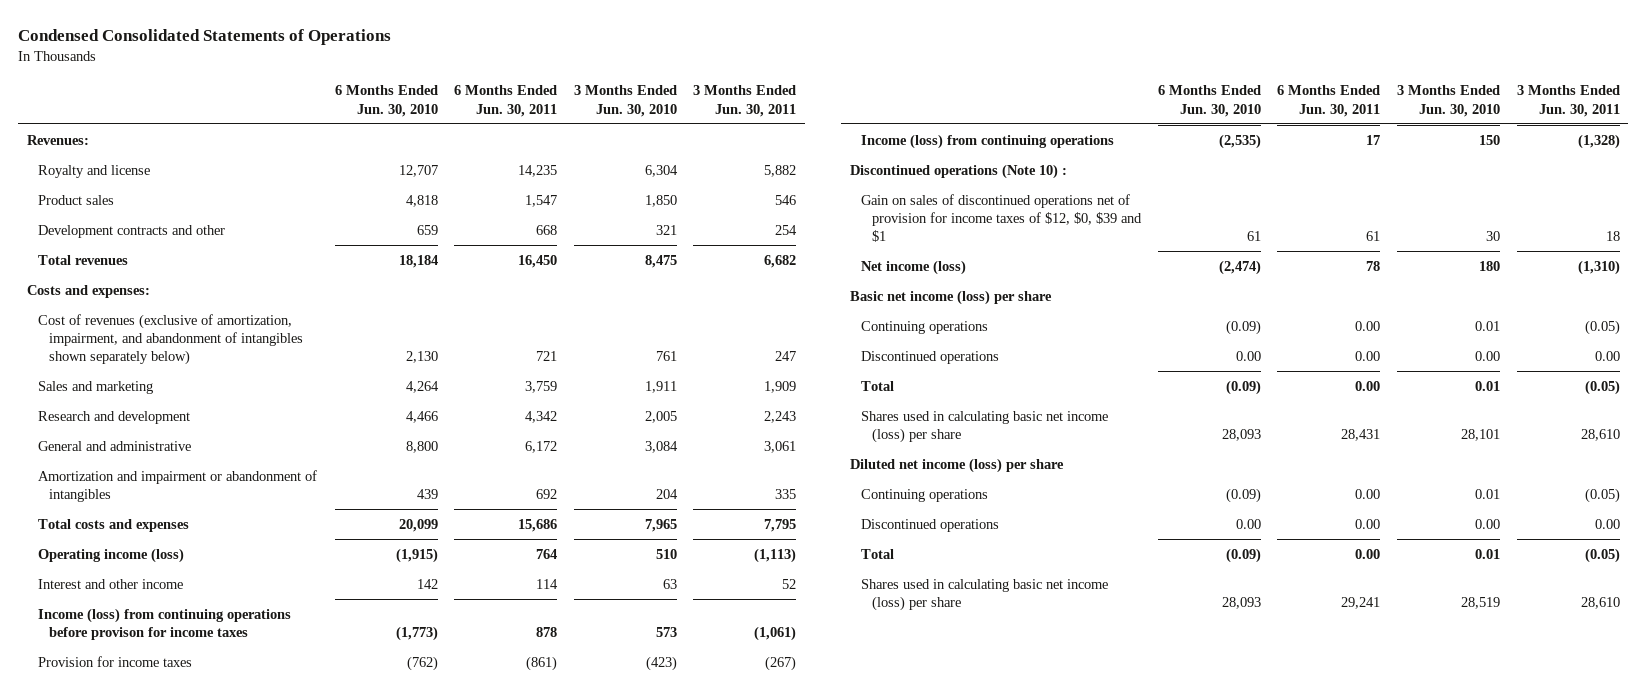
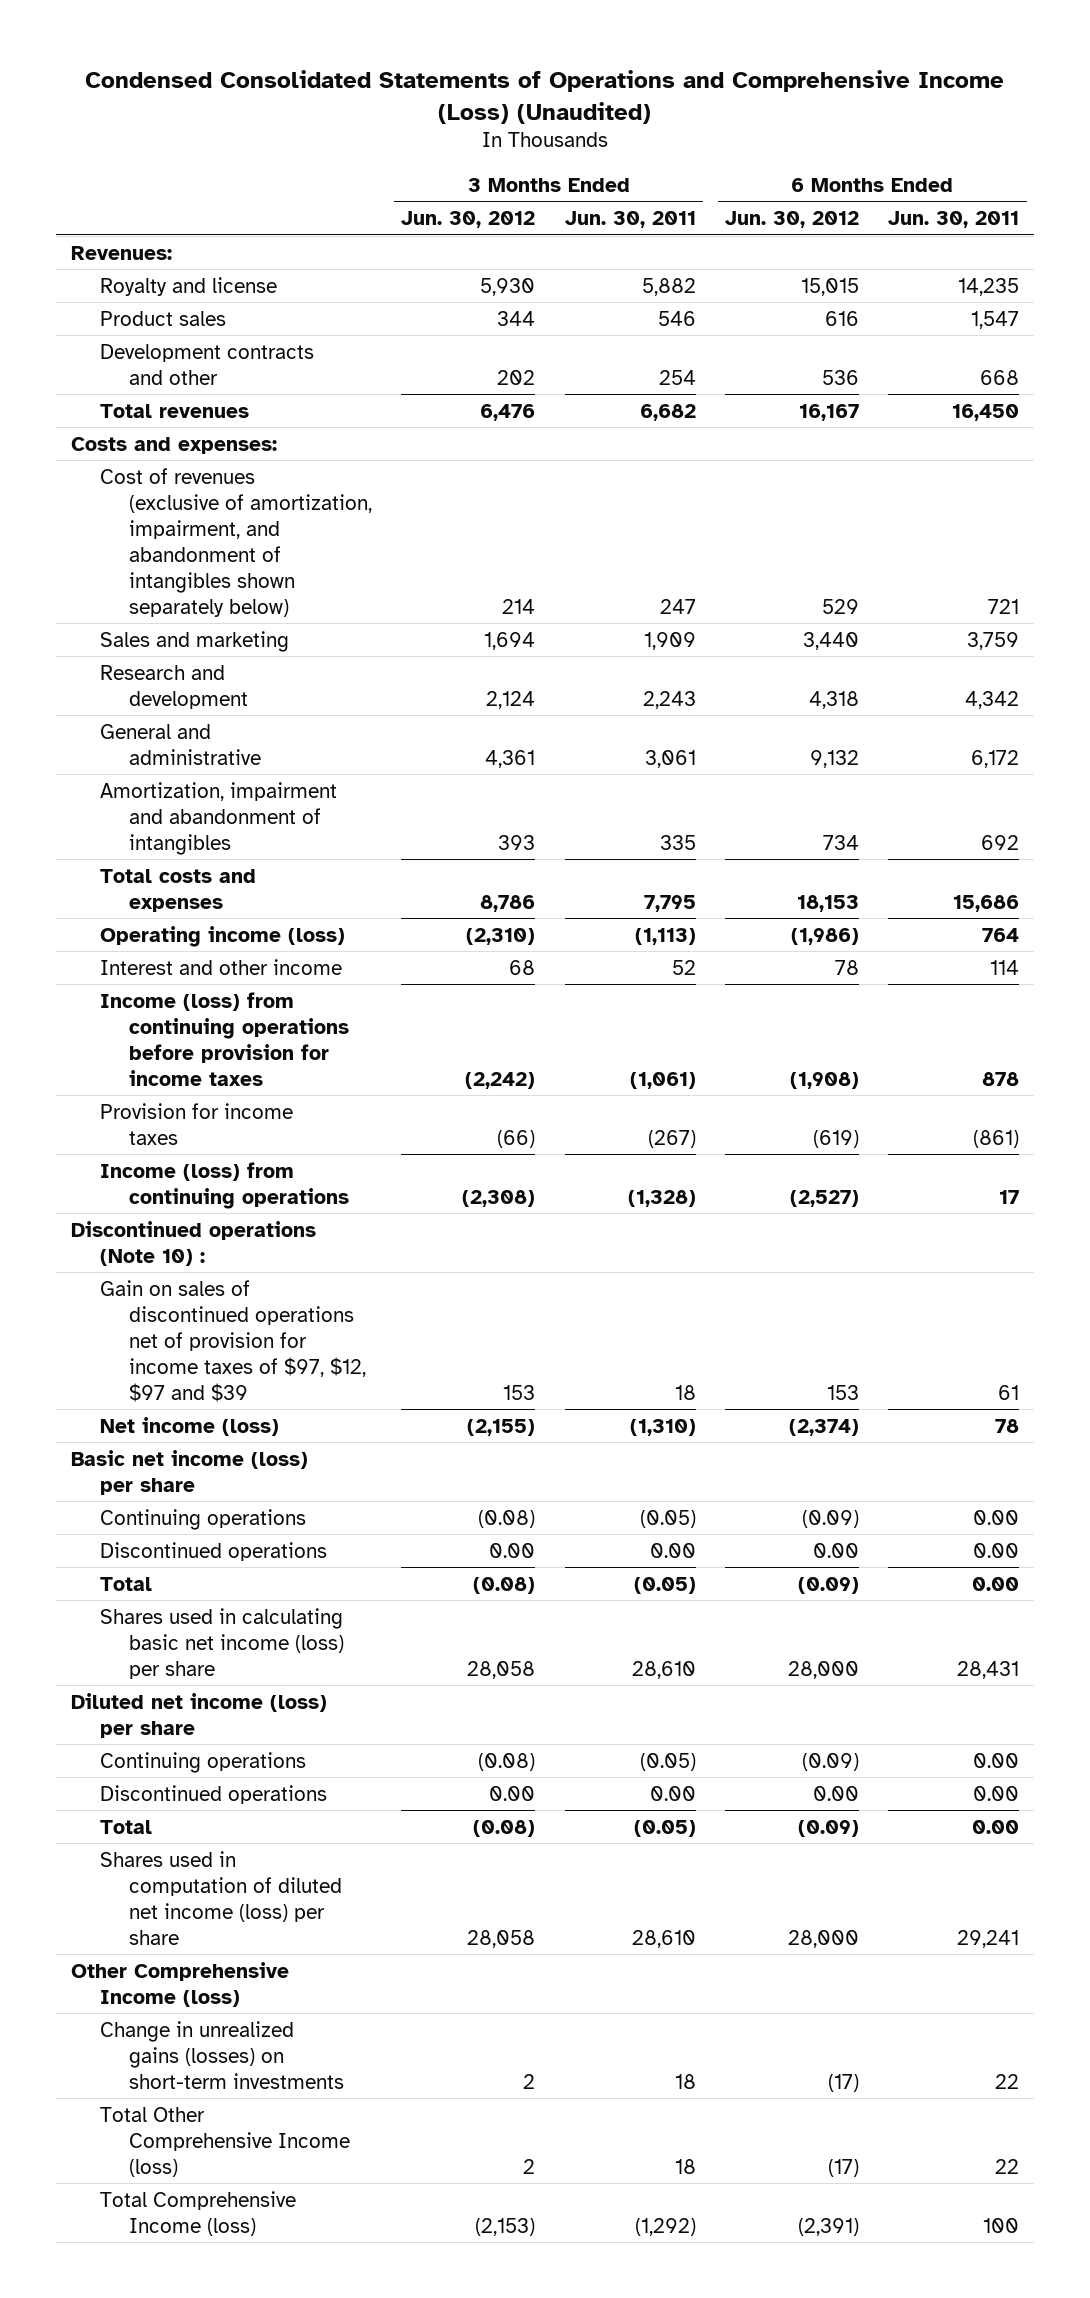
[18,29,392,46] Condensed Consolidated Statements of Operations -> [85,70,1005,124] Condensed Consolidated Statements of Operations and Comprehensive Income (Loss) (Unaudited)
[334,85,438,117] 6 Months Ended Jun. 30, 2010 -> none
[573,85,677,117] 3 Months Ended Jun. 30, 2010 -> none
none -> [401,210,536,228] Jun. 30, 2012
none -> [725,210,860,228] Jun. 30, 2012
[37,469,317,502] Amortization and impairment or abandonment of intangibles -> [99,781,337,855] Amortization, impairment and abandonment of intangibles
[37,607,291,640] Income (loss) from continuing operations before provison for income taxes -> [99,991,349,1086] Income (loss) from continuing operations before provision for income taxes
[860,193,1143,243] Gain on sales of discontinued operations net of provision for income taxes of $12, $0, $39 and $1 -> [99,1279,366,1402] Gain on sales of discontinued operations net of provision for income taxes of $97, $12, $97 and $39
[860,578,1108,611] Shares used in calculating basic net income (loss) per share -> [99,1850,342,1945] Shares used in computation of diluted net income (loss) per share
none -> [70,1961,289,2007] Other Comprehensive Income (loss)
none -> [99,2020,344,2089] Change in unrealized gains (losses) on short-term investments
none -> [99,2106,350,2177] Total Other Comprehensive Income (loss)
none -> [99,2190,296,2236] Total Comprehensive Income (loss)

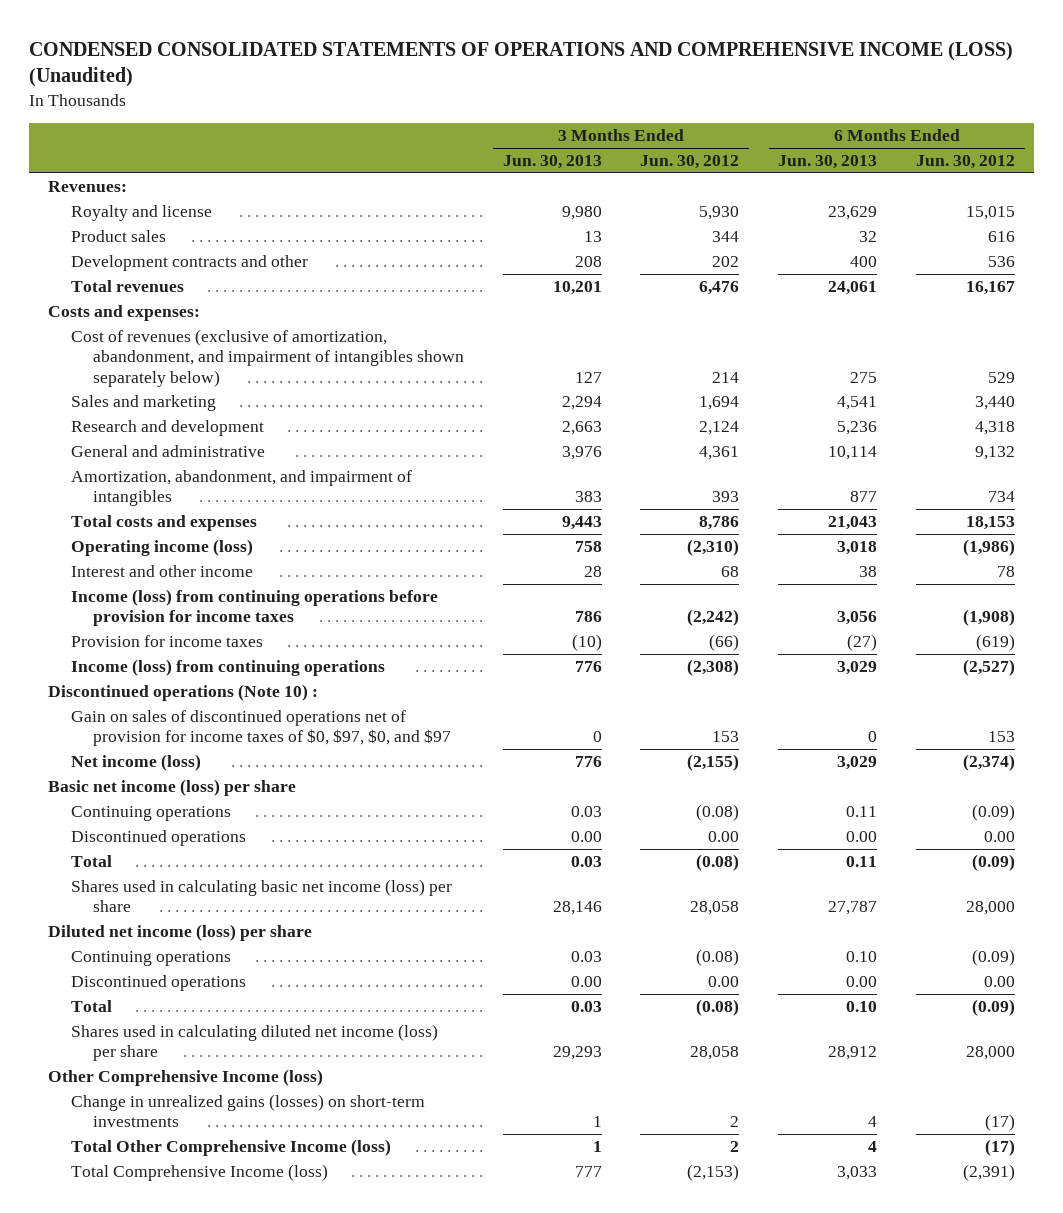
[85,70,1005,124] Condensed Consolidated Statements of Operations and Comprehensive Income (Loss) (Unaudited) -> [28,41,1013,88] CONDENSED CONSOLIDATED STATEMENTS OF OPERATIONS AND COMPREHENSIVE INCOME (LOSS) (Unaudited)
[564,210,696,228] Jun. 30, 2011 -> none
[888,210,1020,228] Jun. 30, 2011 -> none
none -> [502,155,602,170] Jun. 30, 2013
none -> [778,155,878,170] Jun. 30, 2013
[99,467,372,617] Cost of revenues (exclusive of amortization, impairment, and abandonment of intangibles shown separately below) -> [70,329,464,387] Cost of revenues (exclusive of amortization, abandonment, and impairment of intangibles shown separately below)
[99,781,337,855] Amortization, impairment and abandonment of intangibles -> [70,470,412,507] Amortization, abandonment, and impairment of intangibles
[99,1279,366,1402] Gain on sales of discontinued operations net of provision for income taxes of $97, $12, $97 and $39 -> [70,710,451,747] Gain on sales of discontinued operations net of provision for income taxes of $0, $97, $0, and $97
[99,1850,342,1945] Shares used in computation of diluted net income (loss) per share -> [70,1024,438,1062] Shares used in calculating diluted net income (loss) per share

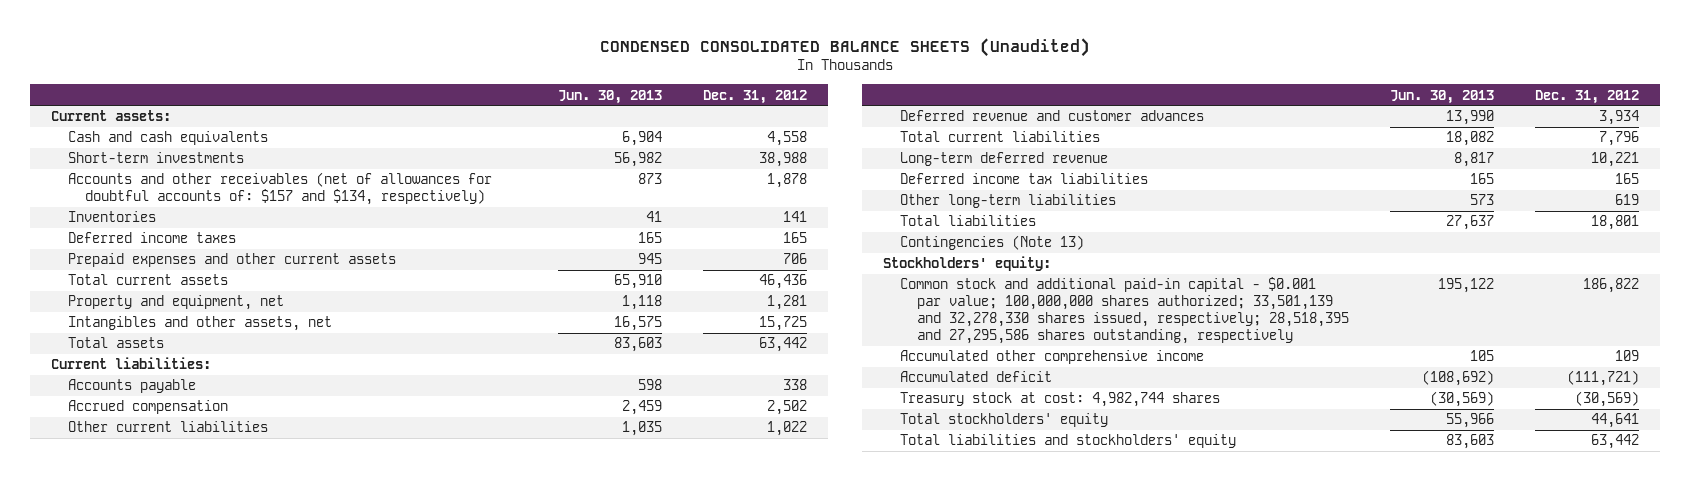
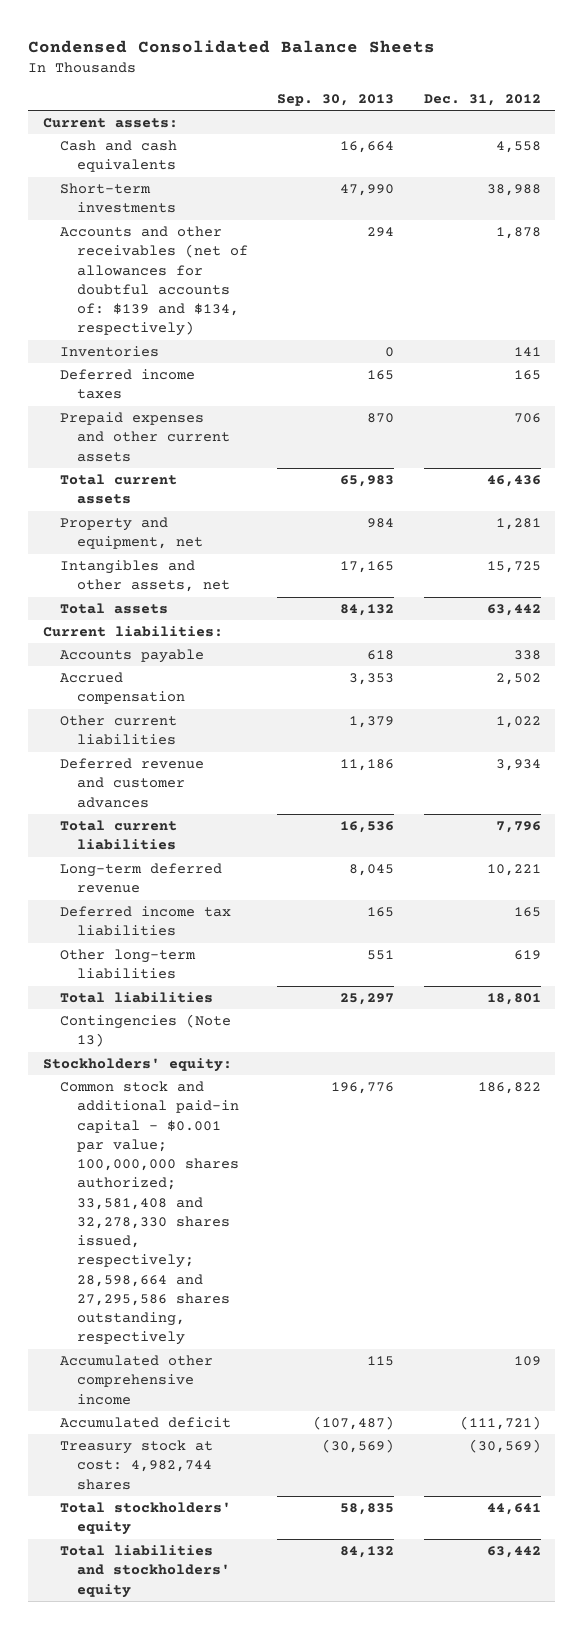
[599,37,1090,57] CONDENSED CONSOLIDATED BALANCE SHEETS (Unaudited) -> [28,39,436,53] Condensed Consolidated Balance Sheets
[557,89,662,104] Jun. 30, 2013 -> none
none -> [277,94,395,107] Sep. 30, 2013
[67,172,492,206] Accounts and other receivables (net of allowances for doubtful accounts of: $157 and $134, respectively) -> [59,226,248,337] Accounts and other receivables (net of allowances for doubtful accounts of: $139 and $134, respectively)
[899,277,1349,345] Common stock and additional paid-in capital - $0.001 par value; 100,000,000 shares authorized; 33,501,139 and 32,278,330 shares issued, respectively; 28,518,395 and 27,295,586 shares outstanding, respectively -> [59,1081,239,1346] Common stock and additional paid-in capital - $0.001 par value; 100,000,000 shares authorized; 33,581,408 and 32,278,330 shares issued, respectively; 28,598,664 and 27,295,586 shares outstanding, respectively

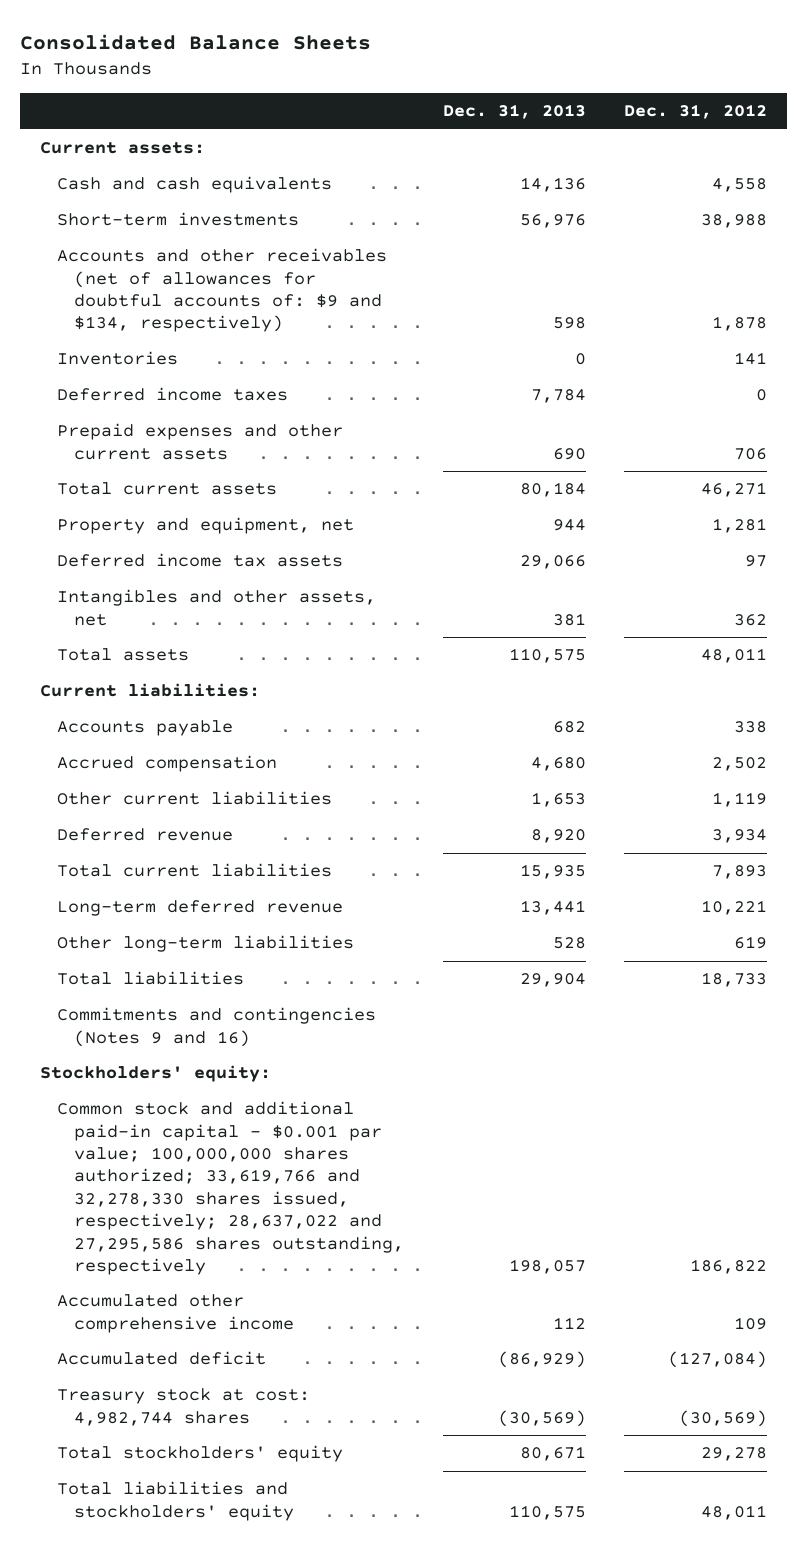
[28,39,436,53] Condensed Consolidated Balance Sheets -> [20,34,372,51] Consolidated Balance Sheets
[277,94,395,107] Sep. 30, 2013 -> none
none -> [442,104,586,120] Dec. 31, 2013
[59,226,248,337] Accounts and other receivables (net of allowances for doubtful accounts of: $139 and $134, respectively) -> [56,248,387,333] Accounts and other receivables (net of allowances for doubtful accounts of: $9 and $134, respectively)
[513,370,541,381] 165 -> [756,389,768,402] 0
[486,475,541,488] 46,436 -> [701,482,768,498] 46,271
none -> [56,553,343,568] Deferred income tax assets
[486,561,541,574] 15,725 -> [734,613,768,626] 362
[486,604,541,617] 63,442 -> [701,648,768,664] 48,011
[495,716,541,729] 1,022 -> [712,792,768,808] 1,119
[59,758,204,808] Deferred revenue and customer advances -> [56,828,233,842] Deferred revenue
[495,821,541,834] 7,796 -> [712,865,768,880] 7,893
[59,906,231,937] Deferred income tax liabilities -> none
[486,993,541,1006] 18,801 -> [701,972,768,988] 18,733
[59,1014,231,1048] Contingencies (Note 13) -> [56,1007,376,1047] Commitments and contingencies (Notes 9 and 16)
[59,1081,239,1346] Common stock and additional paid-in capital - $0.001 par value; 100,000,000 shares authorized; 33,581,408 and 32,278,330 shares issued, respectively; 28,598,664 and 27,295,586 shares outstanding, respectively -> [56,1101,404,1276] Common stock and additional paid-in capital - $0.001 par value; 100,000,000 shares authorized; 33,619,766 and 32,278,330 shares issued, respectively; 28,637,022 and 27,295,586 shares outstanding, respectively
[459,1416,541,1431] (111,721) -> [668,1351,768,1369] (127,084)
[486,1503,541,1516] 44,641 -> [701,1447,768,1462] 29,278
[486,1546,541,1559] 63,442 -> [701,1504,768,1520] 48,011

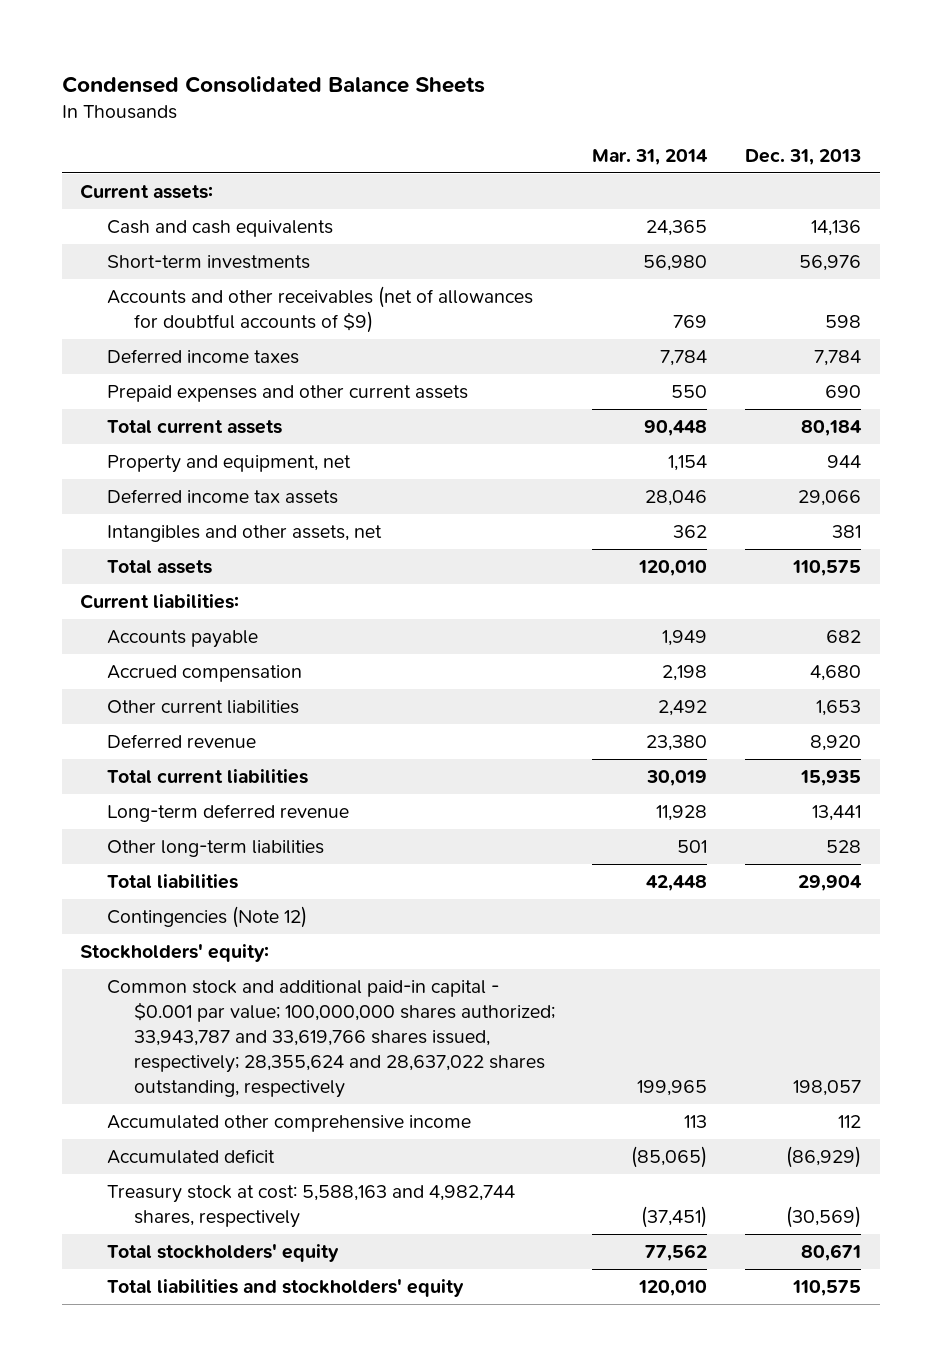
[20,34,372,51] Consolidated Balance Sheets -> [61,75,485,93] Condensed Consolidated Balance Sheets
[624,104,768,120] Dec. 31, 2012 -> none
none -> [592,148,709,165] Mar. 31, 2014
[56,351,178,366] Inventories -> none
[56,248,387,333] Accounts and other receivables (net of allowances for doubtful accounts of: $9 and $134, respectively) -> [107,286,534,334] Accounts and other receivables (net of allowances for doubtful accounts of $9)
[56,1007,376,1047] Commitments and contingencies (Notes 9 and 16) -> [107,906,308,929] Contingencies (Note 12)
[56,1101,404,1276] Common stock and additional paid-in capital - $0.001 par value; 100,000,000 shares authorized; 33,619,766 and 32,278,330 shares issued, respectively; 28,637,022 and 27,295,586 shares outstanding, respectively -> [107,980,555,1098] Common stock and additional paid-in capital - $0.001 par value; 100,000,000 shares authorized; 33,943,787 and 33,619,766 shares issued, respectively; 28,355,624 and 28,637,022 shares outstanding, respectively
[56,1388,310,1426] Treasury stock at cost: 4,982,744 shares -> [107,1185,516,1229] Treasury stock at cost: 5,588,163 and 4,982,744 shares, respectively

